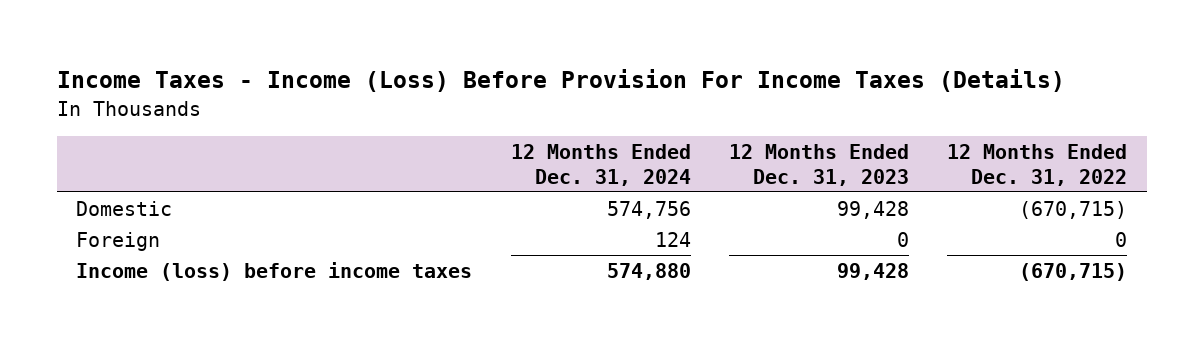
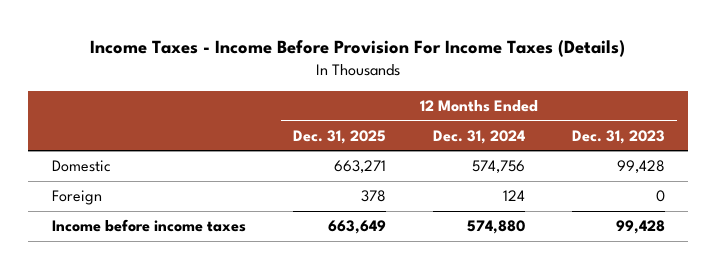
[57,69,1066,93] Income Taxes - Income (Loss) Before Provision For Income Taxes (Details) -> [90,40,626,58] Income Taxes - Income Before Provision For Income Taxes (Details)
[947,143,1128,186] 12 Months Ended Dec. 31, 2022 -> none
none -> [292,129,386,144] Dec. 31, 2025
[76,261,473,281] Income (loss) before income taxes -> [51,219,246,233] Income before income taxes

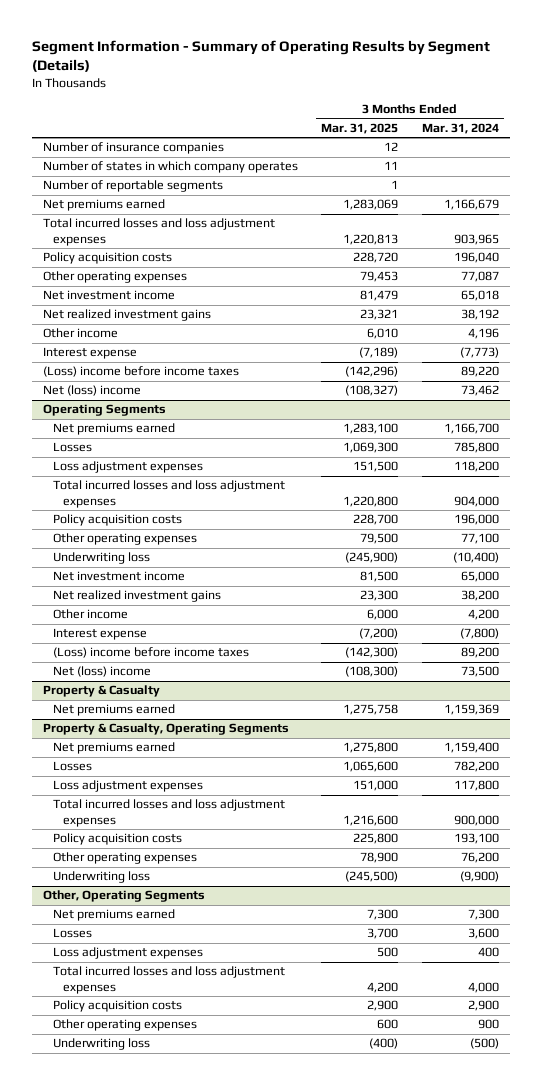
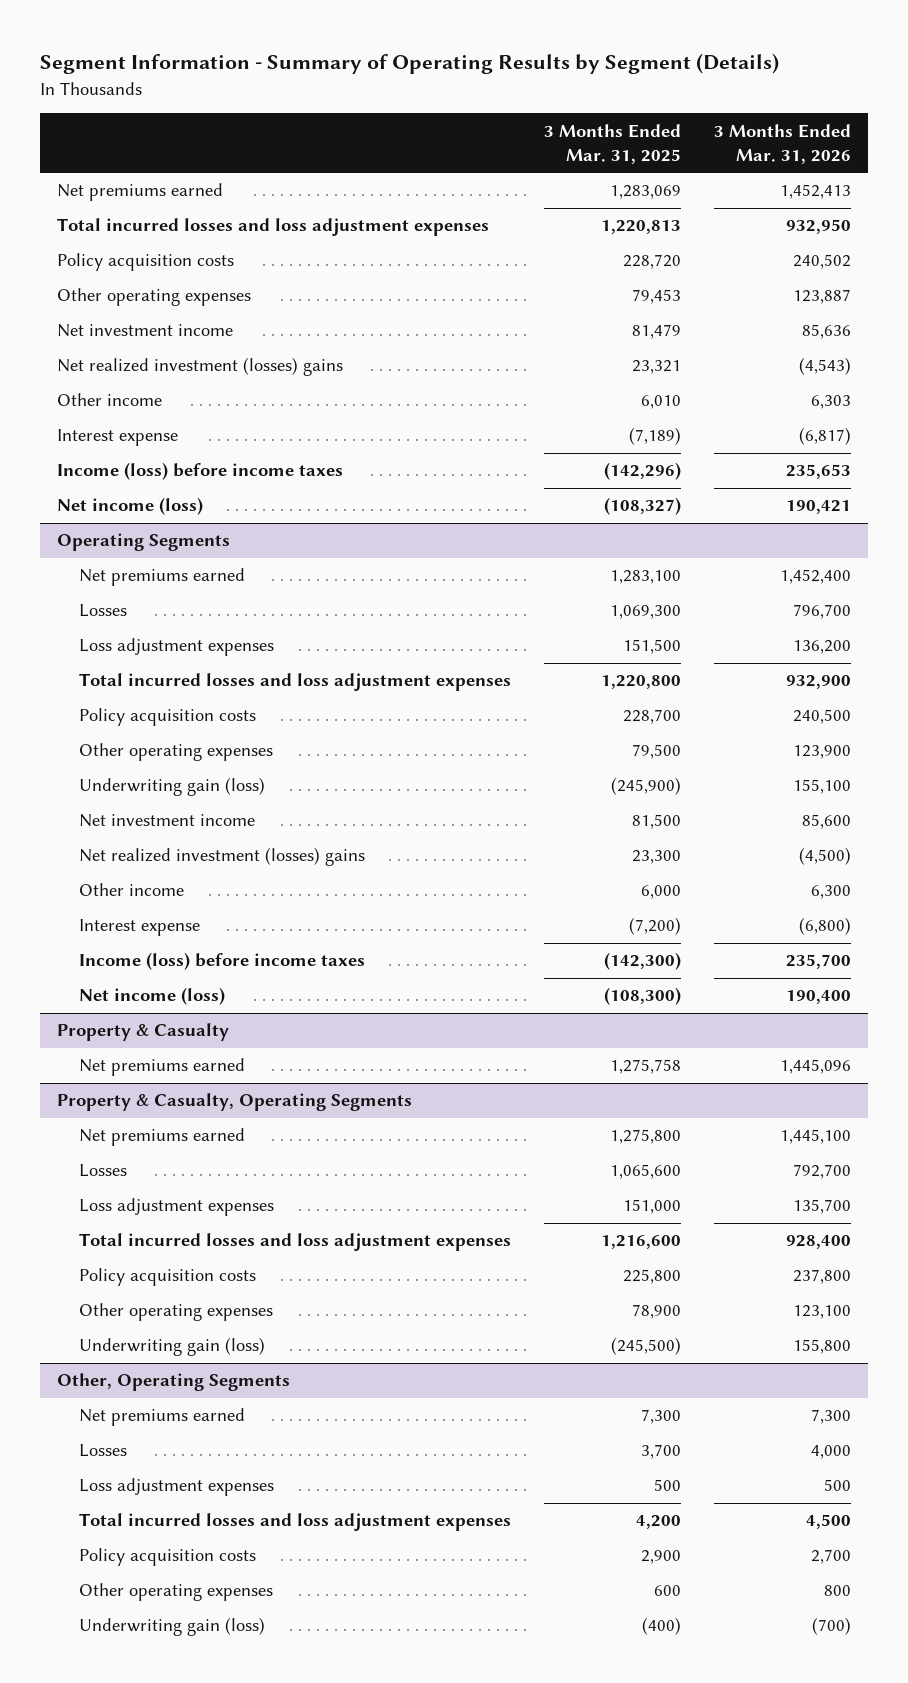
[421,122,499,134] Mar. 31, 2024 -> none
none -> [714,123,852,164] 3 Months Ended Mar. 31, 2026
[43,142,225,155] Number of insurance companies -> none
[43,161,299,174] Number of states in which company operates -> none
[43,180,224,193] Number of reportable segments -> none
[43,309,212,322] Net realized investment gains -> [57,357,344,377] Net realized investment (losses) gains
[43,366,240,378] (Loss) income before income taxes -> [57,462,344,481] Income (loss) before income taxes
[43,385,142,397] Net (loss) income -> [57,497,204,516] Net income (loss)
[52,552,150,565] Underwriting loss -> [78,777,265,797] Underwriting gain (loss)
[52,590,221,603] Net realized investment gains -> [78,847,365,867] Net realized investment (losses) gains
[52,647,249,659] (Loss) income before income taxes -> [78,952,365,971] Income (loss) before income taxes
[52,666,151,678] Net (loss) income -> [78,987,225,1006] Net income (loss)
[52,871,150,884] Underwriting loss -> [78,1337,265,1357] Underwriting gain (loss)
[52,1038,150,1051] Underwriting loss -> [78,1617,265,1637] Underwriting gain (loss)

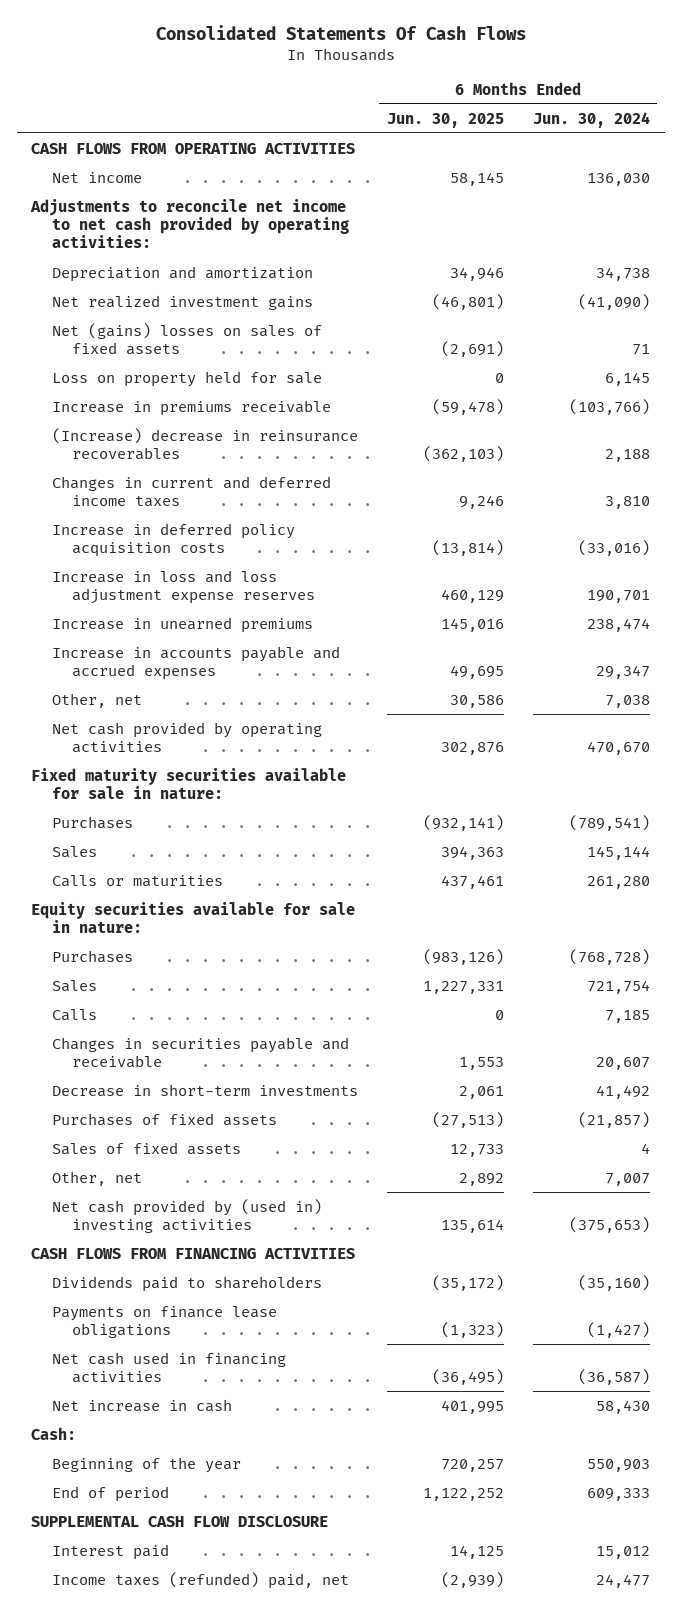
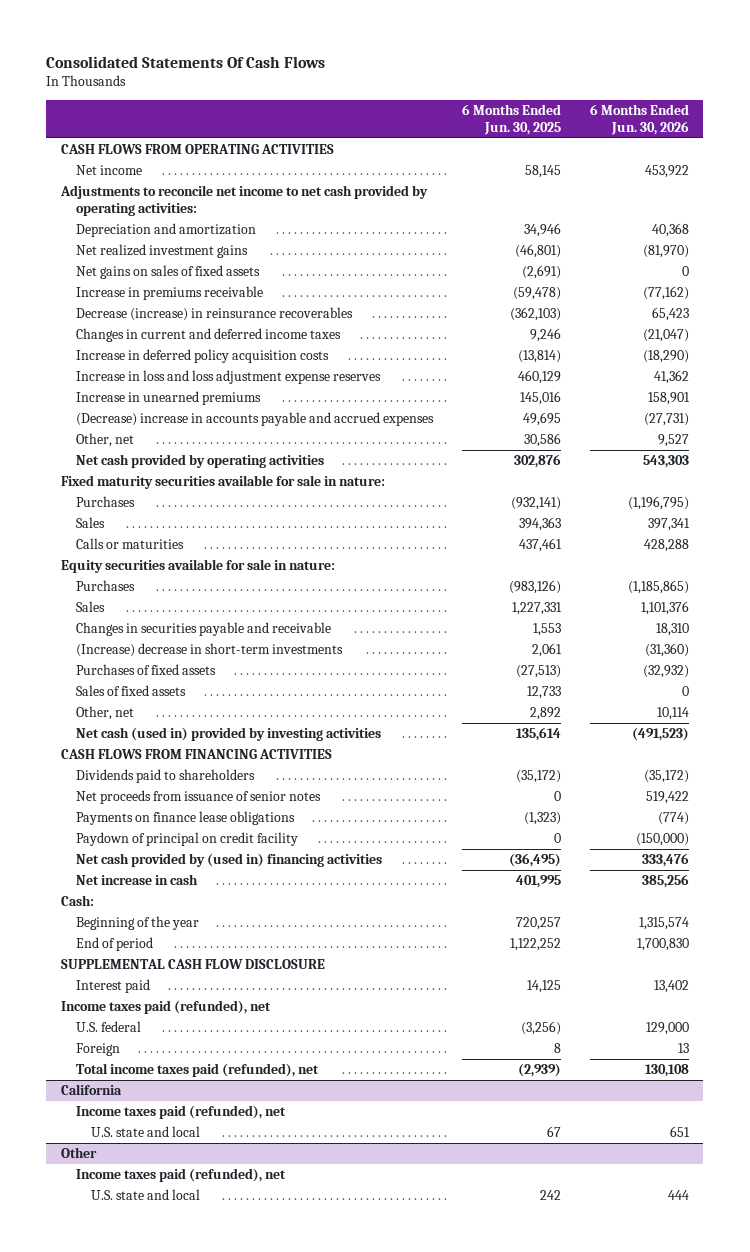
[532,111,650,128] Jun. 30, 2024 -> none
none -> [589,104,689,135] 6 Months Ended Jun. 30, 2026
[51,370,322,387] Loss on property held for sale -> none
[51,322,322,356] Net (gains) losses on sales of fixed assets -> [76,265,261,280] Net gains on sales of fixed assets
[51,427,358,461] (Increase) decrease in reinsurance recoverables -> [76,307,354,322] Decrease (increase) in reinsurance recoverables
[51,645,340,681] Increase in accounts payable and accrued expenses -> [76,412,435,427] (Decrease) increase in accounts payable and accrued expenses
[51,1008,97,1021] Calls -> none
[51,1083,358,1097] Decrease in short-term investments -> [76,643,344,658] (Increase) decrease in short-term investments
[51,1198,322,1234] Net cash provided by (used in) investing activities -> [76,727,382,742] Net cash (used in) provided by investing activities
none -> [76,790,322,805] Net proceeds from issuance of senior notes
none -> [76,832,299,847] Paydown of principal on credit facility
[51,1351,286,1384] Net cash used in financing activities -> [76,853,383,868] Net cash provided by (used in) financing activities
none -> [60,1000,271,1015] Income taxes paid (refunded), net
none -> [76,1021,142,1033] U.S. federal
none -> [76,1043,121,1057] Foreign
[51,1571,349,1589] Income taxes (refunded) paid, net -> [76,1063,320,1078] Total income taxes paid (refunded), net
none -> [60,1084,122,1096] California
none -> [76,1105,287,1120] Income taxes paid (refunded), net
none -> [91,1126,201,1138] U.S. state and local
none -> [60,1147,97,1159] Other
none -> [76,1168,287,1183] Income taxes paid (refunded), net
none -> [91,1189,201,1201] U.S. state and local

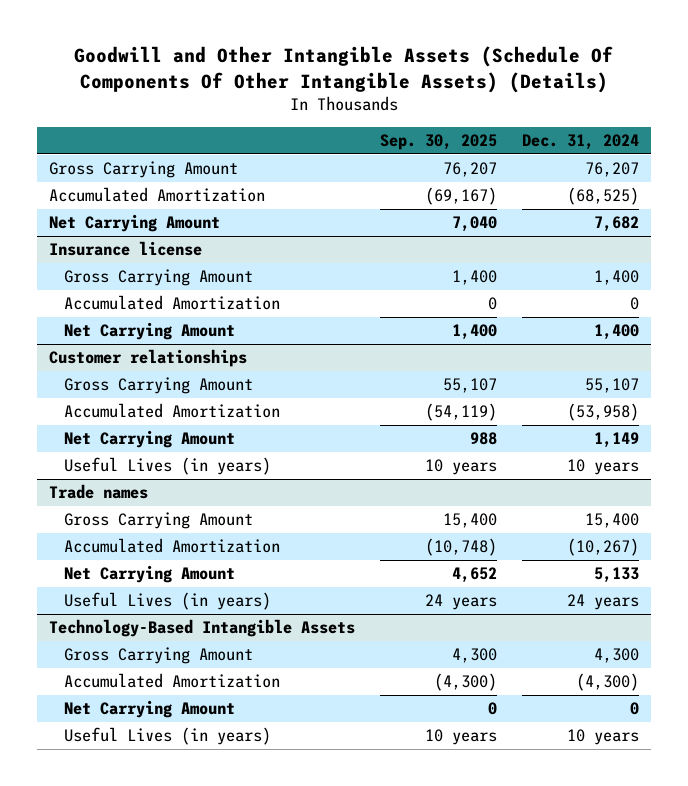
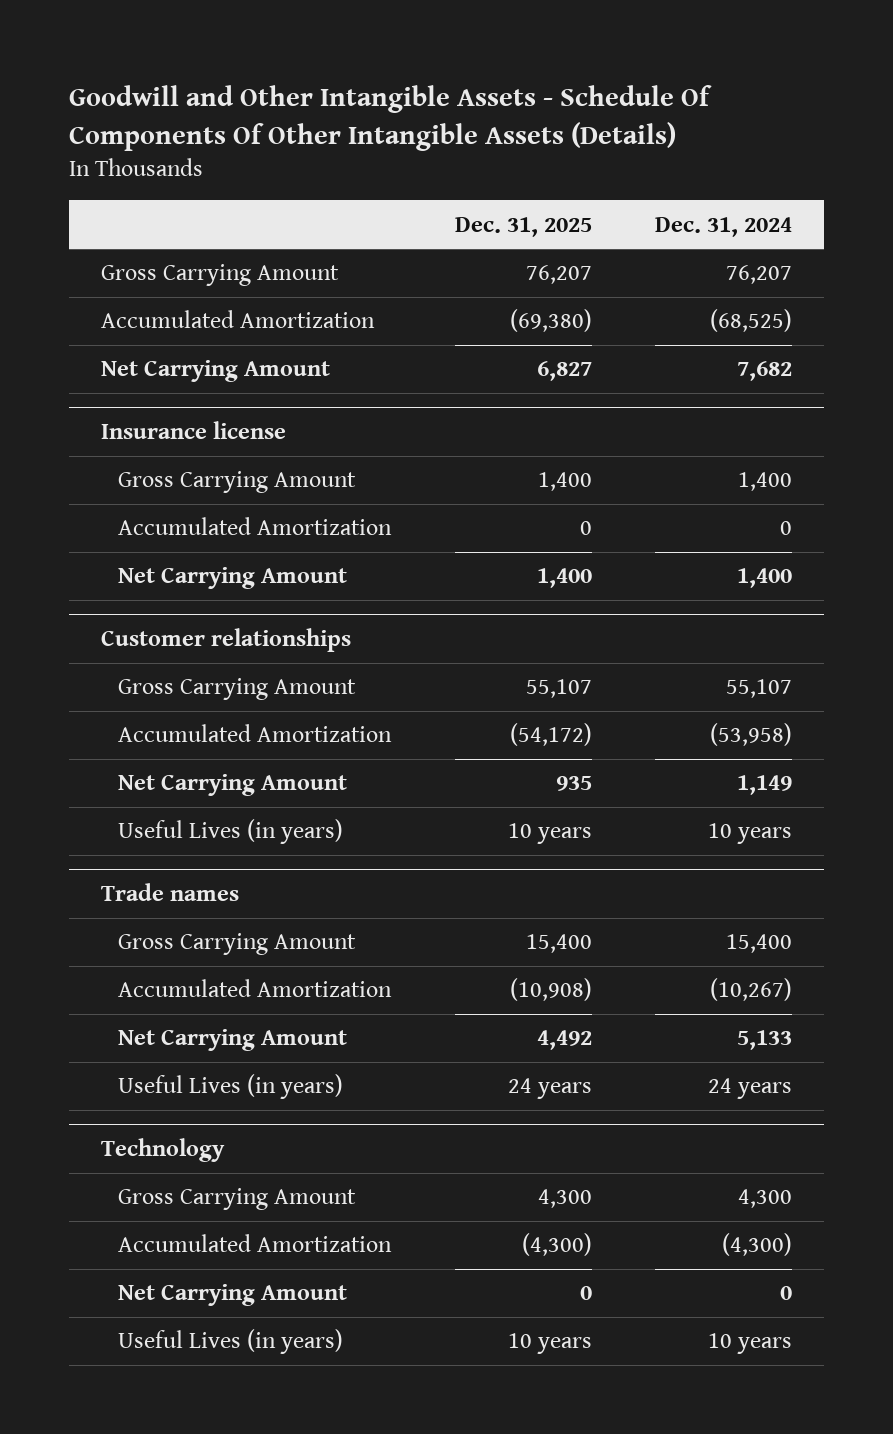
[73,46,613,93] Goodwill and Other Intangible Assets (Schedule Of Components Of Other Intangible Assets) (Details) -> [69,85,713,151] Goodwill and Other Intangible Assets - Schedule Of Components Of Other Intangible Assets (Details)
[379,134,497,151] Sep. 30, 2025 -> none
none -> [454,216,592,237] Dec. 31, 2025
[49,619,356,638] Technology-Based Intangible Assets -> [100,1138,225,1163] Technology

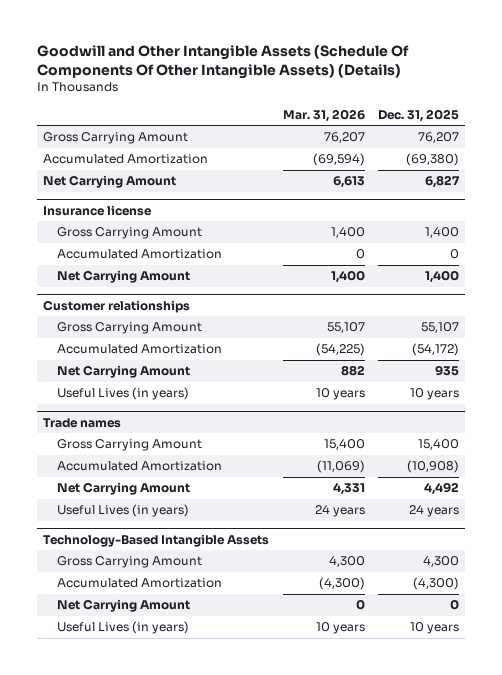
[69,85,713,151] Goodwill and Other Intangible Assets - Schedule Of Components Of Other Intangible Assets (Details) -> [36,44,409,79] Goodwill and Other Intangible Assets (Schedule Of Components Of Other Intangible Assets) (Details)
[655,216,793,237] Dec. 31, 2024 -> none
none -> [282,108,365,122] Mar. 31, 2026
[100,1138,225,1163] Technology -> [43,533,270,547] Technology-Based Intangible Assets

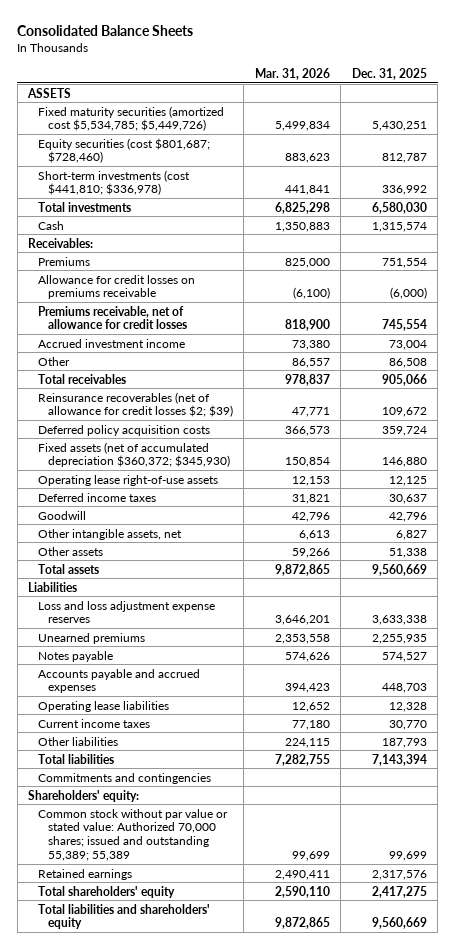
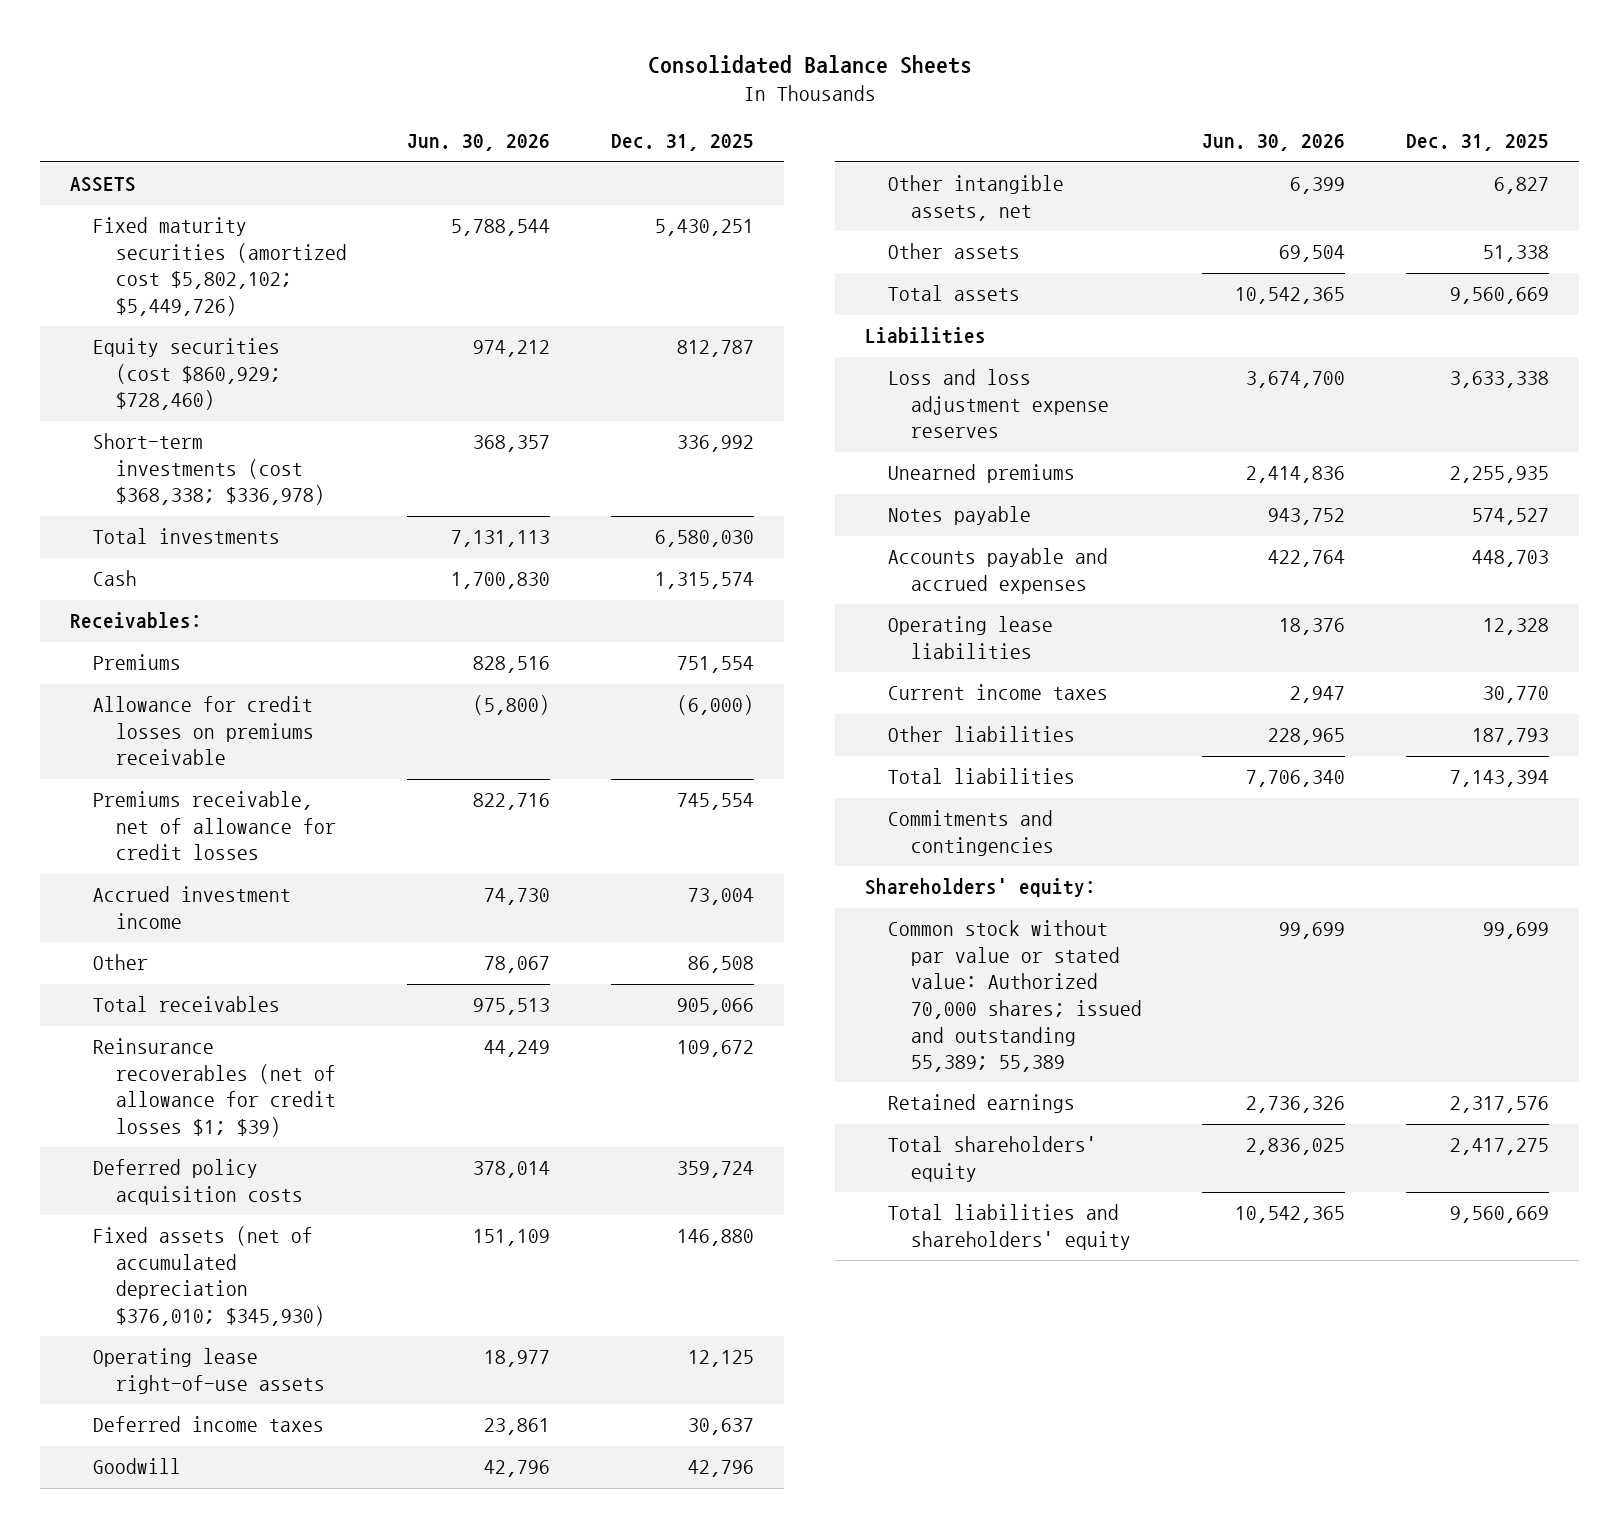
[254,67,330,80] Mar. 31, 2026 -> none
none -> [407,134,551,152] Jun. 30, 2026
[38,105,225,132] Fixed maturity securities (amortized cost $5,534,785; $5,449,726) -> [93,217,348,317] Fixed maturity securities (amortized cost $5,802,102; $5,449,726)
[38,137,211,164] Equity securities (cost $801,687; $728,460) -> [93,338,282,411] Equity securities (cost $860,929; $728,460)
[38,169,191,196] Short-term investments (cost $441,810; $336,978) -> [93,433,326,506] Short-term investments (cost $368,338; $336,978)
[38,391,233,418] Reinsurance recoverables (net of allowance for credit losses $2; $39) -> [93,1038,337,1138] Reinsurance recoverables (net of allowance for credit losses $1; $39)
[38,441,230,468] Fixed assets (net of accumulated depreciation $360,372; $345,930) -> [93,1226,326,1327] Fixed assets (net of accumulated depreciation $376,010; $345,930)

